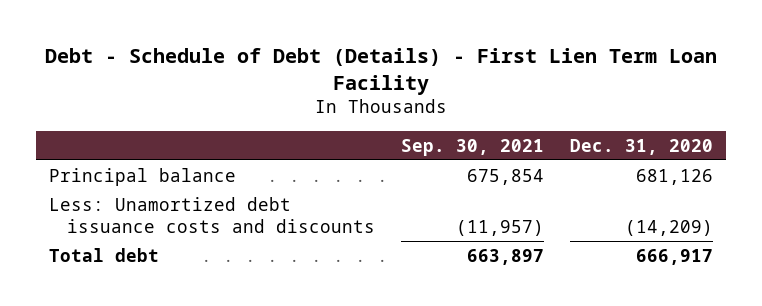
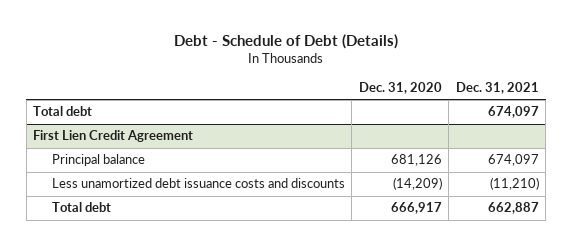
[44,48,717,96] Debt - Schedule of Debt (Details) - First Lien Term Loan Facility -> [173,33,398,49] Debt - Schedule of Debt (Details)
[401,138,545,156] Sep. 30, 2021 -> none
none -> [455,81,539,94] Dec. 31, 2021
none -> [33,106,93,117] Total debt
none -> [33,130,194,143] First Lien Credit Agreement
[48,196,376,234] Less: Unamortized debt issuance costs and discounts -> [51,178,345,189] Less unamortized debt issuance costs and discounts

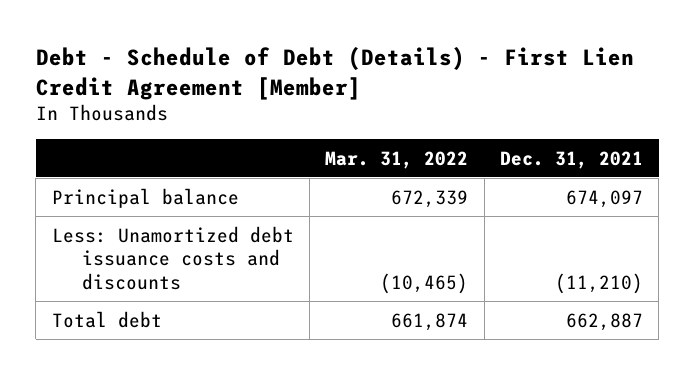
[173,33,398,49] Debt - Schedule of Debt (Details) -> [35,47,634,100] Debt - Schedule of Debt (Details) - First Lien Credit Agreement [Member]
[358,81,442,94] Dec. 31, 2020 -> none
none -> [325,150,469,169] Mar. 31, 2022
[33,106,93,117] Total debt -> none
[33,130,194,143] First Lien Credit Agreement -> none
[51,178,345,189] Less unamortized debt issuance costs and discounts -> [51,225,294,290] Less: Unamortized debt issuance costs and discounts

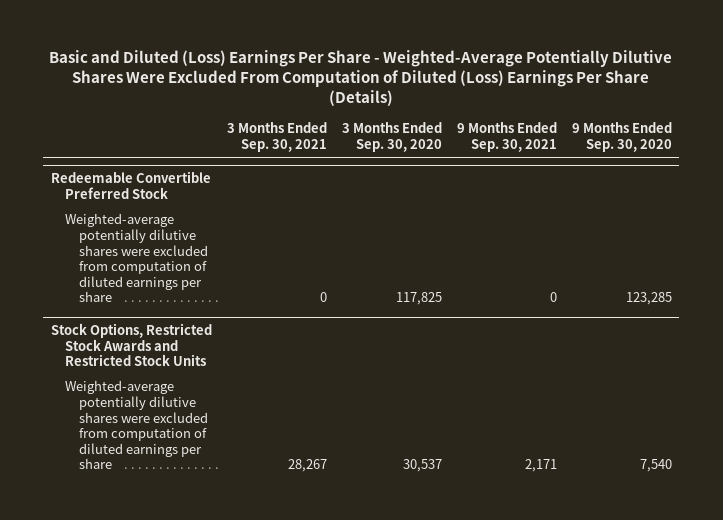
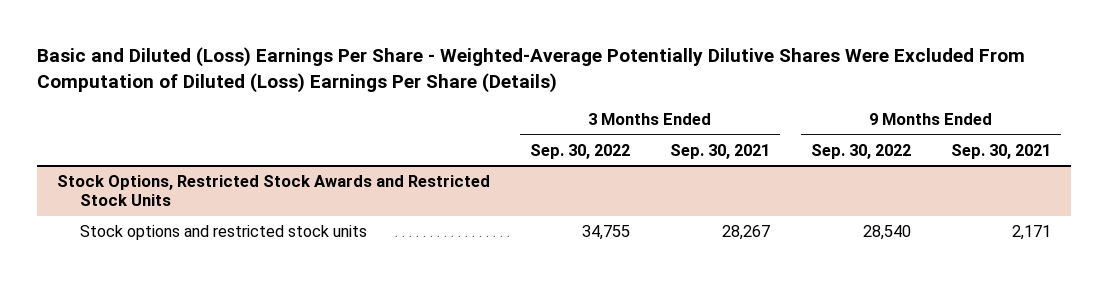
[341,122,442,152] 3 Months Ended Sep. 30, 2020 -> none
[571,122,672,152] 9 Months Ended Sep. 30, 2020 -> none
none -> [530,143,631,159] Sep. 30, 2022
none -> [810,143,911,159] Sep. 30, 2022
[50,171,211,199] Redeemable Convertible Preferred Stock -> none
[64,213,208,303] Weighted-average potentially dilutive shares were excluded from computation of diluted earnings per share -> none
[64,380,208,470] Weighted-average potentially dilutive shares were excluded from computation of diluted earnings per share -> [80,225,368,241] Stock options and restricted stock units

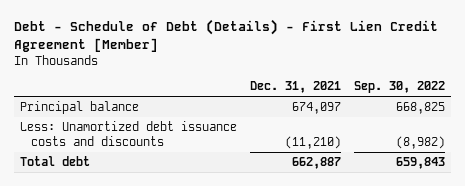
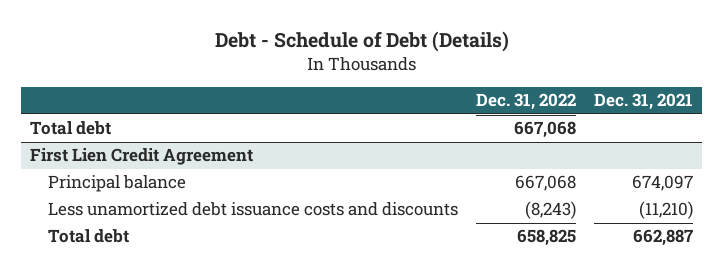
[13,19,438,53] Debt - Schedule of Debt (Details) - First Lien Credit Agreement [Member] -> [214,31,509,53] Debt - Schedule of Debt (Details)
[353,81,445,94] Sep. 30, 2022 -> none
none -> [476,93,577,111] Dec. 31, 2022
none -> [30,121,112,136] Total debt
none -> [30,148,254,166] First Lien Credit Agreement
[20,121,238,146] Less: Unamortized debt issuance costs and discounts -> [48,202,459,217] Less unamortized debt issuance costs and discounts

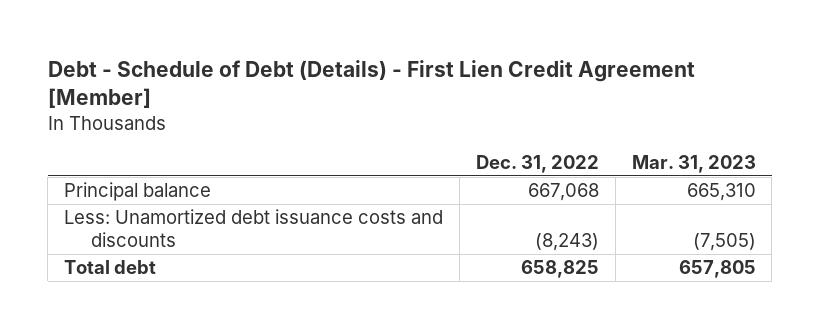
[214,31,509,53] Debt - Schedule of Debt (Details) -> [47,59,695,109] Debt - Schedule of Debt (Details) - First Lien Credit Agreement [Member]
[594,93,694,111] Dec. 31, 2021 -> none
none -> [631,154,756,173] Mar. 31, 2023
[30,121,112,136] Total debt -> none
[30,148,254,166] First Lien Credit Agreement -> none
[48,202,459,217] Less unamortized debt issuance costs and discounts -> [64,209,444,247] Less: Unamortized debt issuance costs and discounts

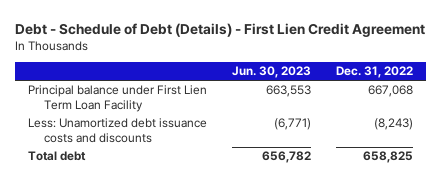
[47,59,695,109] Debt - Schedule of Debt (Details) - First Lien Credit Agreement [Member] -> [15,22,426,37] Debt - Schedule of Debt (Details) - First Lien Credit Agreement
[631,154,756,173] Mar. 31, 2023 -> none
none -> [231,66,311,79] Jun. 30, 2023
[64,182,212,202] Principal balance -> [27,85,207,113] Principal balance under First Lien Term Loan Facility

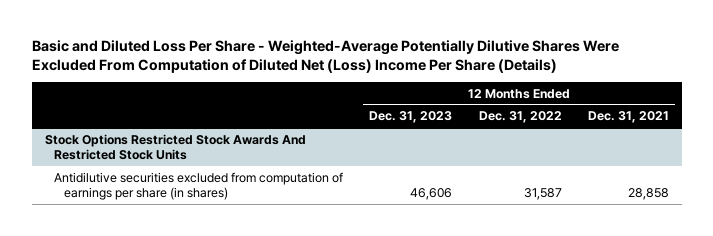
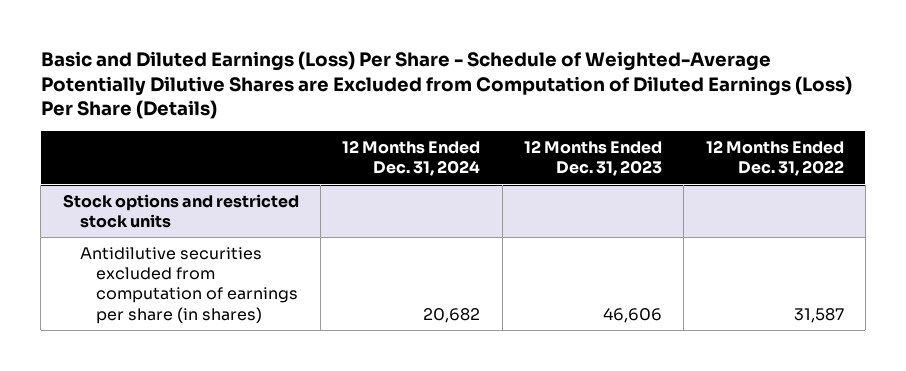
[31,39,619,74] Basic and Diluted Loss Per Share - Weighted-Average Potentially Dilutive Shares Were Excluded From Computation of Diluted Net (Loss) Income Per Share (Details) -> [40,50,852,120] Basic and Diluted Earnings (Loss) Per Share - Schedule of Weighted-Average Potentially Dilutive Shares are Excluded from Computation of Diluted Earnings (Loss) Per Share (Details)
[587,111,669,124] Dec. 31, 2021 -> none
none -> [342,140,481,177] 12 Months Ended Dec. 31, 2024
[44,133,306,161] Stock Options Restricted Stock Awards And Restricted Stock Units -> [62,193,299,229] Stock options and restricted stock units

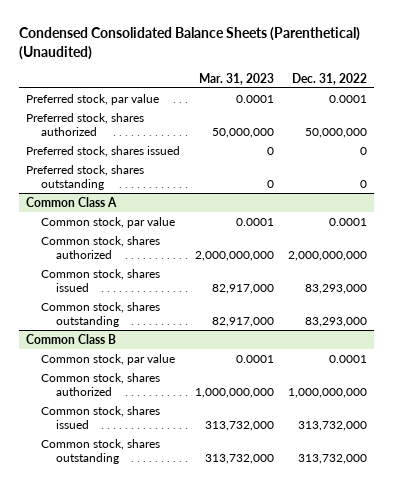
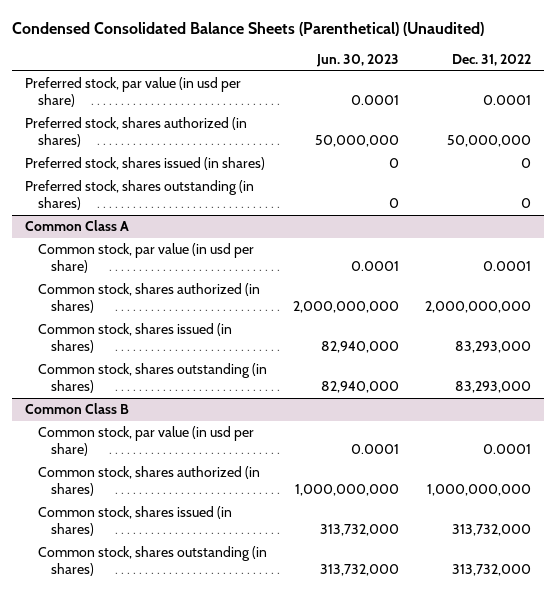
[198,72,274,85] Mar. 31, 2023 -> none
none -> [316,54,400,68] Jun. 30, 2023
[26,93,160,105] Preferred stock, par value -> [25,77,242,108] Preferred stock, par value (in usd per share)
[26,112,145,137] Preferred stock, shares authorized -> [25,117,248,148] Preferred stock, shares authorized (in shares)
[26,145,181,157] Preferred stock, shares issued -> [25,157,266,171] Preferred stock, shares issued (in shares)
[26,164,145,191] Preferred stock, shares outstanding -> [25,180,255,211] Preferred stock, shares outstanding (in shares)
[41,216,176,228] Common stock, par value -> [38,243,255,274] Common stock, par value (in usd per share)
[41,235,161,260] Common stock, shares authorized -> [38,283,261,314] Common stock, shares authorized (in shares)
[41,268,161,293] Common stock, shares issued -> [38,323,233,354] Common stock, shares issued (in shares)
[41,301,161,328] Common stock, shares outstanding -> [38,363,268,394] Common stock, shares outstanding (in shares)
[41,353,176,365] Common stock, par value -> [38,426,255,457] Common stock, par value (in usd per share)
[41,372,161,397] Common stock, shares authorized -> [38,466,261,497] Common stock, shares authorized (in shares)
[41,405,161,430] Common stock, shares issued -> [38,506,233,537] Common stock, shares issued (in shares)
[41,438,161,465] Common stock, shares outstanding -> [38,546,268,577] Common stock, shares outstanding (in shares)

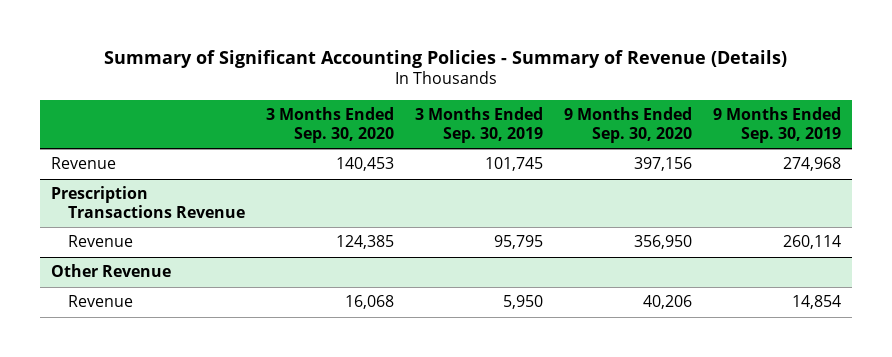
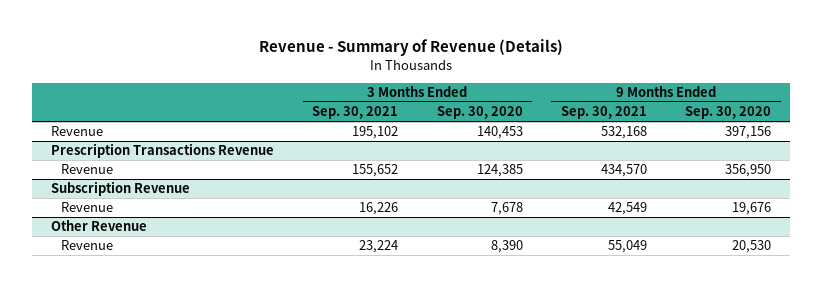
[104,49,788,68] Summary of Significant Accounting Policies - Summary of Revenue (Details) -> [259,39,564,57] Revenue - Summary of Revenue (Details)
[415,107,544,143] 3 Months Ended Sep. 30, 2019 -> none
[713,107,842,143] 9 Months Ended Sep. 30, 2019 -> none
none -> [312,106,399,120] Sep. 30, 2021
none -> [560,106,647,120] Sep. 30, 2021
none -> [51,181,191,197] Subscription Revenue
none -> [60,202,113,213] Revenue
[345,295,395,310] 16,068 -> [490,240,523,254] 8,390
[643,295,693,310] 40,206 -> [732,240,772,254] 20,530

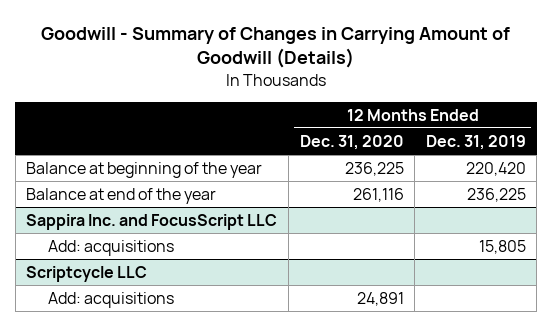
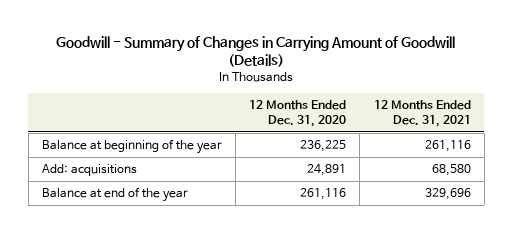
[425,134,526,150] Dec. 31, 2019 -> none
none -> [373,99,471,127] 12 Months Ended Dec. 31, 2021
[26,213,278,230] Sappira Inc. and FocusScript LLC -> none
[47,239,174,256] Add: acquisitions -> none
[26,265,148,282] Scriptcycle LLC -> none
[26,187,217,204] Balance at end of the year -> [42,187,189,203] Balance at end of the year

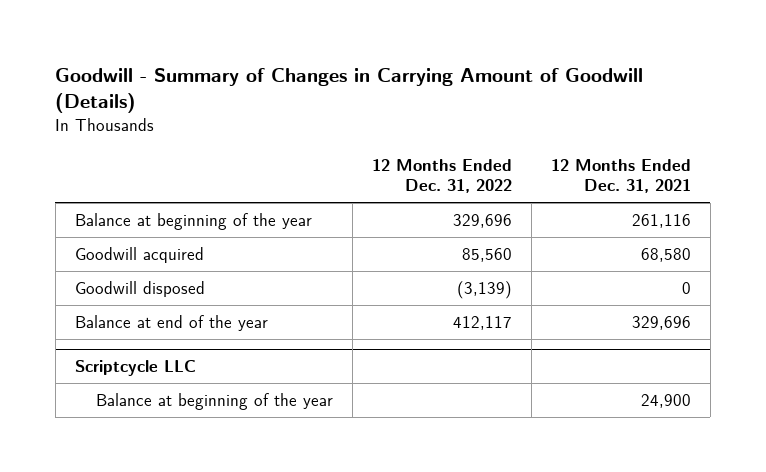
[249,99,347,127] 12 Months Ended Dec. 31, 2020 -> none
none -> [371,158,512,194] 12 Months Ended Dec. 31, 2022
[42,164,138,177] Add: acquisitions -> [74,246,204,263] Goodwill acquired
none -> [74,280,205,297] Goodwill disposed
none -> [74,359,196,376] Scriptcycle LLC
none -> [95,392,333,410] Balance at beginning of the year

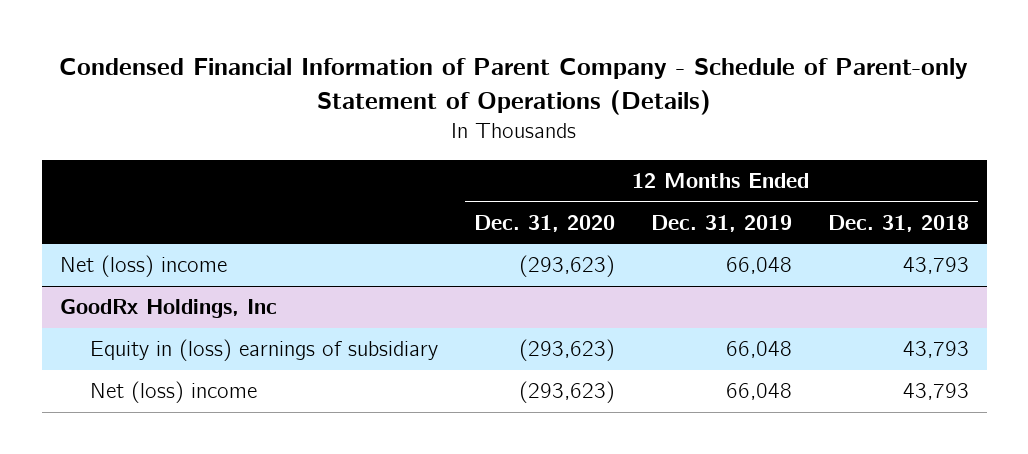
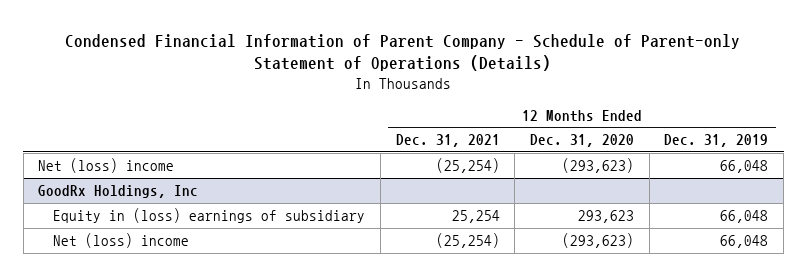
[827,215,969,233] Dec. 31, 2018 -> none
none -> [395,134,500,148] Dec. 31, 2021
[518,339,615,362] (293,623) -> [578,209,635,223] 293,623

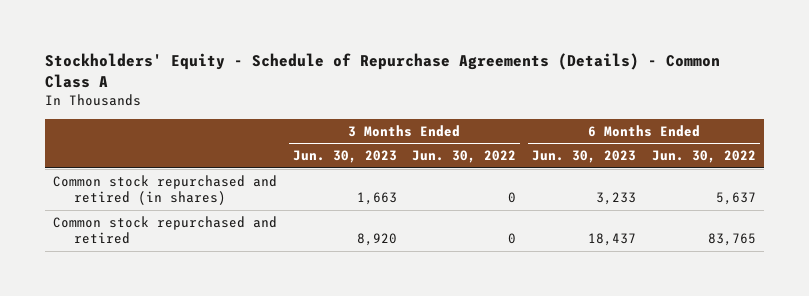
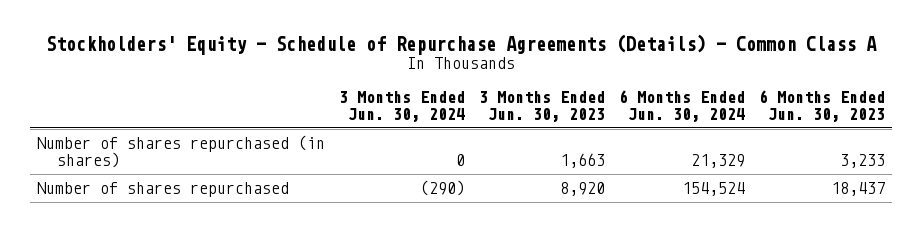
[412,150,517,164] Jun. 30, 2022 -> none
[651,150,756,164] Jun. 30, 2022 -> none
none -> [338,90,465,122] 3 Months Ended Jun. 30, 2024
none -> [618,89,745,122] 6 Months Ended Jun. 30, 2024
[52,174,277,206] Common stock repurchased and retired (in shares) -> [36,135,325,169] Number of shares repurchased (in shares)
[52,215,277,245] Common stock repurchased and retired -> [36,182,289,198] Number of shares repurchased

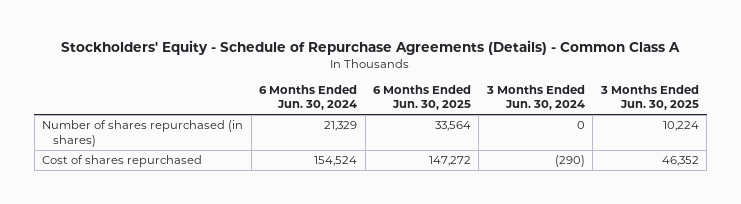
[478,90,605,122] 3 Months Ended Jun. 30, 2023 -> none
[758,89,885,122] 6 Months Ended Jun. 30, 2023 -> none
none -> [372,84,471,111] 6 Months Ended Jun. 30, 2025
none -> [599,84,699,111] 3 Months Ended Jun. 30, 2025
[36,182,289,198] Number of shares repurchased -> [42,155,203,168] Cost of shares repurchased

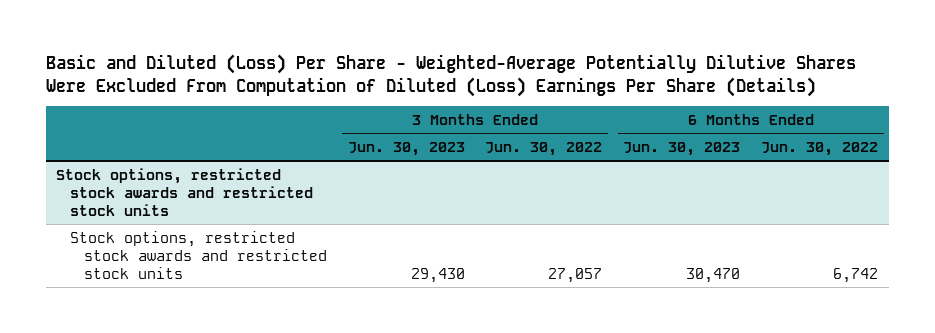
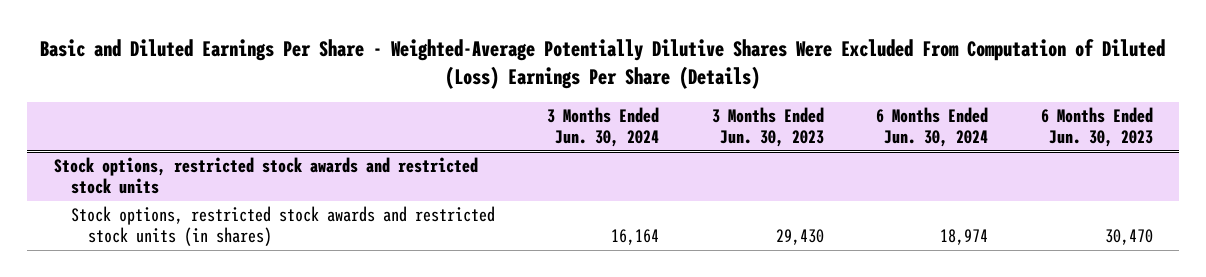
[46,53,857,97] Basic and Diluted (Loss) Per Share - Weighted-Average Potentially Dilutive Shares Were Excluded From Computation of Diluted (Loss) Earnings Per Share (Details) -> [40,38,1166,89] Basic and Diluted Earnings Per Share - Weighted-Average Potentially Dilutive Shares Were Excluded From Computation of Diluted (Loss) Earnings Per Share (Details)
[485,141,603,156] Jun. 30, 2022 -> none
[761,141,879,156] Jun. 30, 2022 -> none
none -> [547,107,660,147] 3 Months Ended Jun. 30, 2024
none -> [876,107,989,147] 6 Months Ended Jun. 30, 2024
[70,230,327,279] Stock options, restricted stock awards and restricted stock units -> [70,206,495,247] Stock options, restricted stock awards and restricted stock units (in shares)

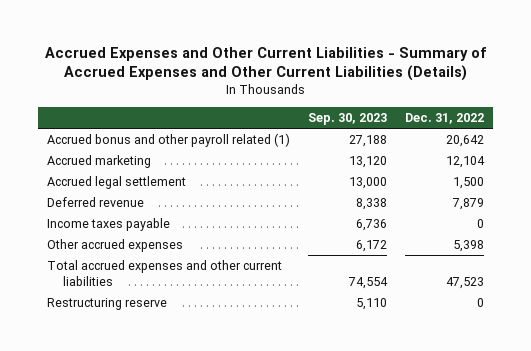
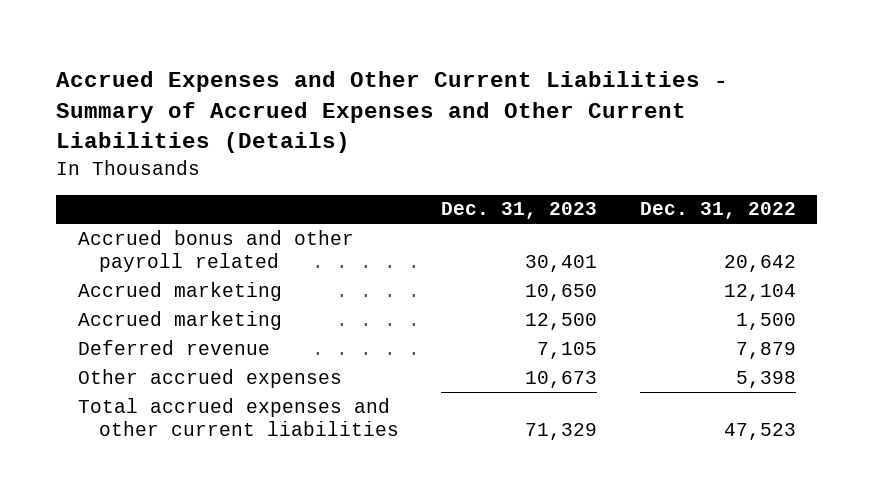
[308,112,388,125] Sep. 30, 2023 -> none
none -> [441,202,598,220] Dec. 31, 2023
[47,133,291,148] Accrued bonus and other payroll related (1) -> [77,229,354,273] Accrued bonus and other payroll related
[47,176,187,190] Accrued legal settlement -> [77,310,282,330] Accrued marketing
[47,218,171,232] Income taxes payable -> none
[47,298,168,311] Restructuring reserve -> none

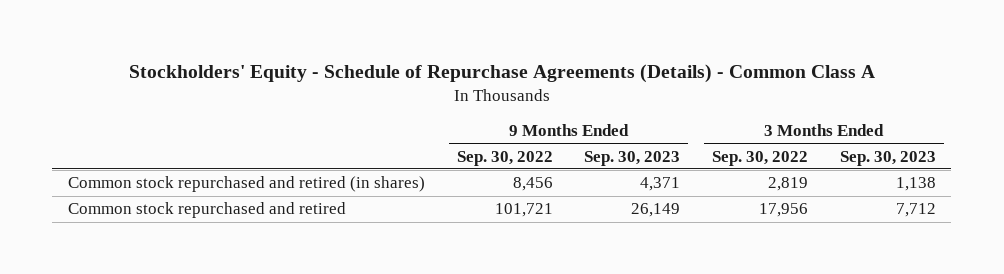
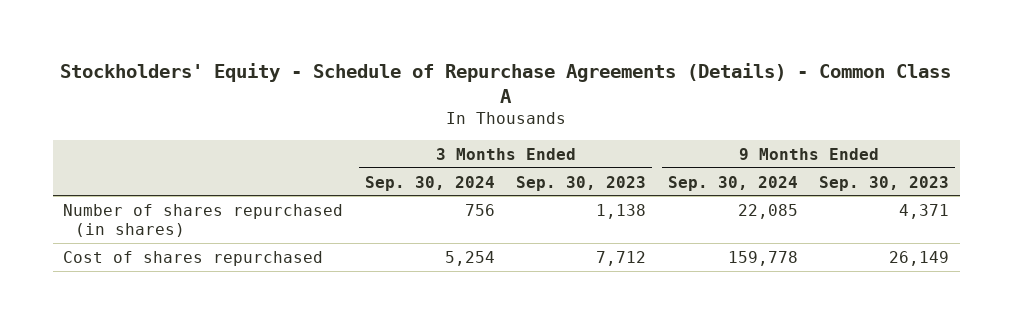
[456,150,553,166] Sep. 30, 2022 -> none
[712,150,809,166] Sep. 30, 2022 -> none
none -> [364,175,495,191] Sep. 30, 2024
none -> [667,175,798,191] Sep. 30, 2024
[68,176,426,193] Common stock repurchased and retired (in shares) -> [63,203,344,238] Number of shares repurchased (in shares)
[68,202,347,219] Common stock repurchased and retired -> [63,250,324,266] Cost of shares repurchased

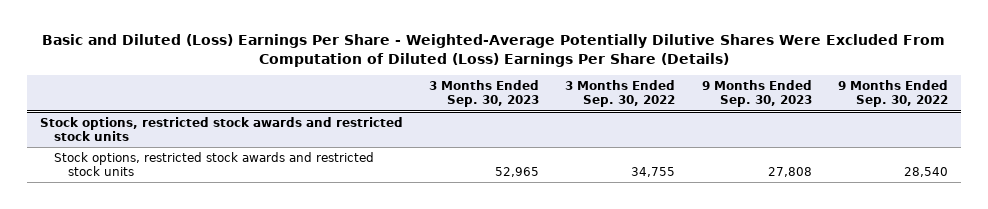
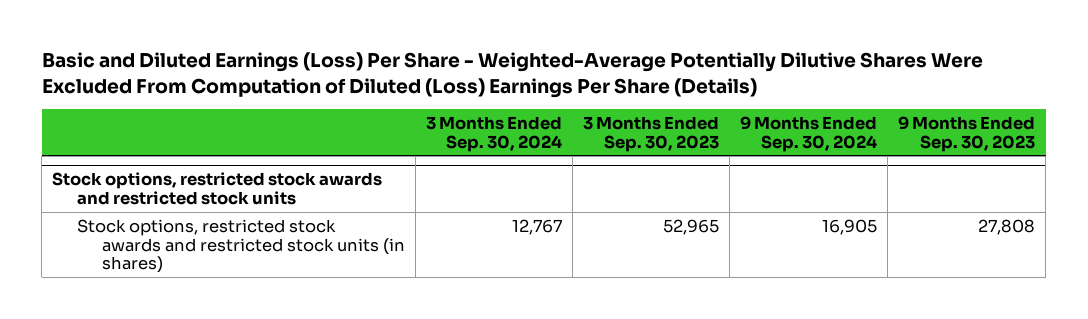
[41,34,945,67] Basic and Diluted (Loss) Earnings Per Share - Weighted-Average Potentially Dilutive Shares Were Excluded From Computation of Diluted (Loss) Earnings Per Share (Details) -> [41,52,983,98] Basic and Diluted Earnings (Loss) Per Share - Weighted-Average Potentially Dilutive Shares Were Excluded From Computation of Diluted (Loss) Earnings Per Share (Details)
[565,80,676,108] 3 Months Ended Sep. 30, 2022 -> none
[837,80,948,108] 9 Months Ended Sep. 30, 2022 -> none
none -> [425,115,562,152] 3 Months Ended Sep. 30, 2024
none -> [740,115,878,152] 9 Months Ended Sep. 30, 2024
[53,151,374,177] Stock options, restricted stock awards and restricted stock units -> [77,218,405,274] Stock options, restricted stock awards and restricted stock units (in shares)

